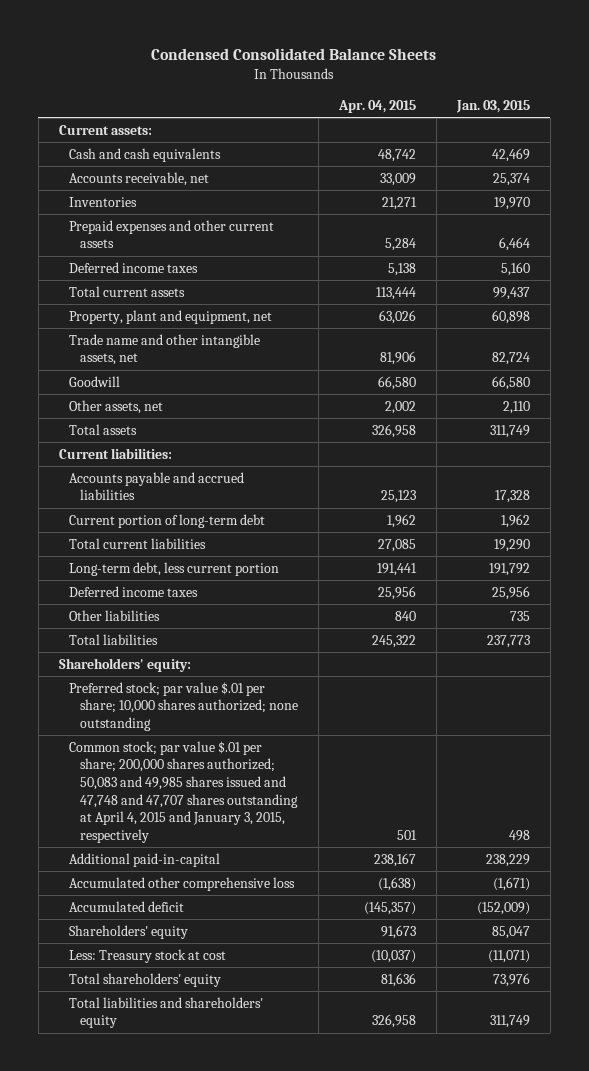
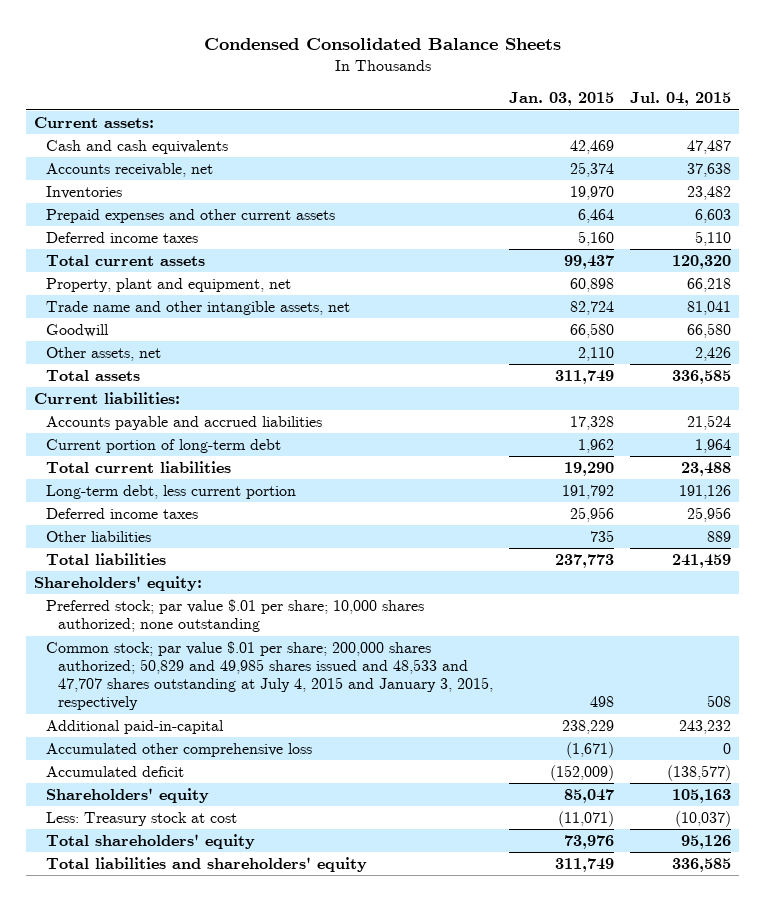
[337,100,416,114] Apr. 04, 2015 -> none
none -> [630,92,732,107] Jul. 04, 2015
[69,740,298,843] Common stock; par value $.01 per share; 200,000 shares authorized; 50,083 and 49,985 shares issued and 47,748 and 47,707 shares outstanding at April 4, 2015 and January 3, 2015, respectively -> [45,641,493,711] Common stock; par value $.01 per share; 200,000 shares authorized; 50,829 and 49,985 shares issued and 48,533 and 47,707 shares outstanding at July 4, 2015 and January 3, 2015, respectively

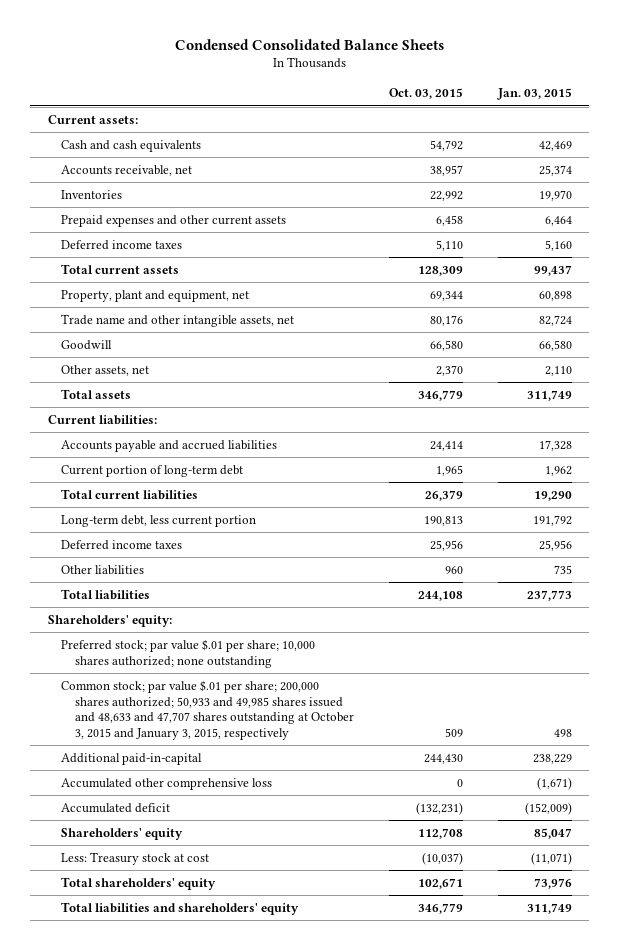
[630,92,732,107] Jul. 04, 2015 -> none
none -> [388,88,463,100] Oct. 03, 2015
[45,641,493,711] Common stock; par value $.01 per share; 200,000 shares authorized; 50,829 and 49,985 shares issued and 48,533 and 47,707 shares outstanding at July 4, 2015 and January 3, 2015, respectively -> [61,679,354,740] Common stock; par value $.01 per share; 200,000 shares authorized; 50,933 and 49,985 shares issued and 48,633 and 47,707 shares outstanding at October 3, 2015 and January 3, 2015, respectively

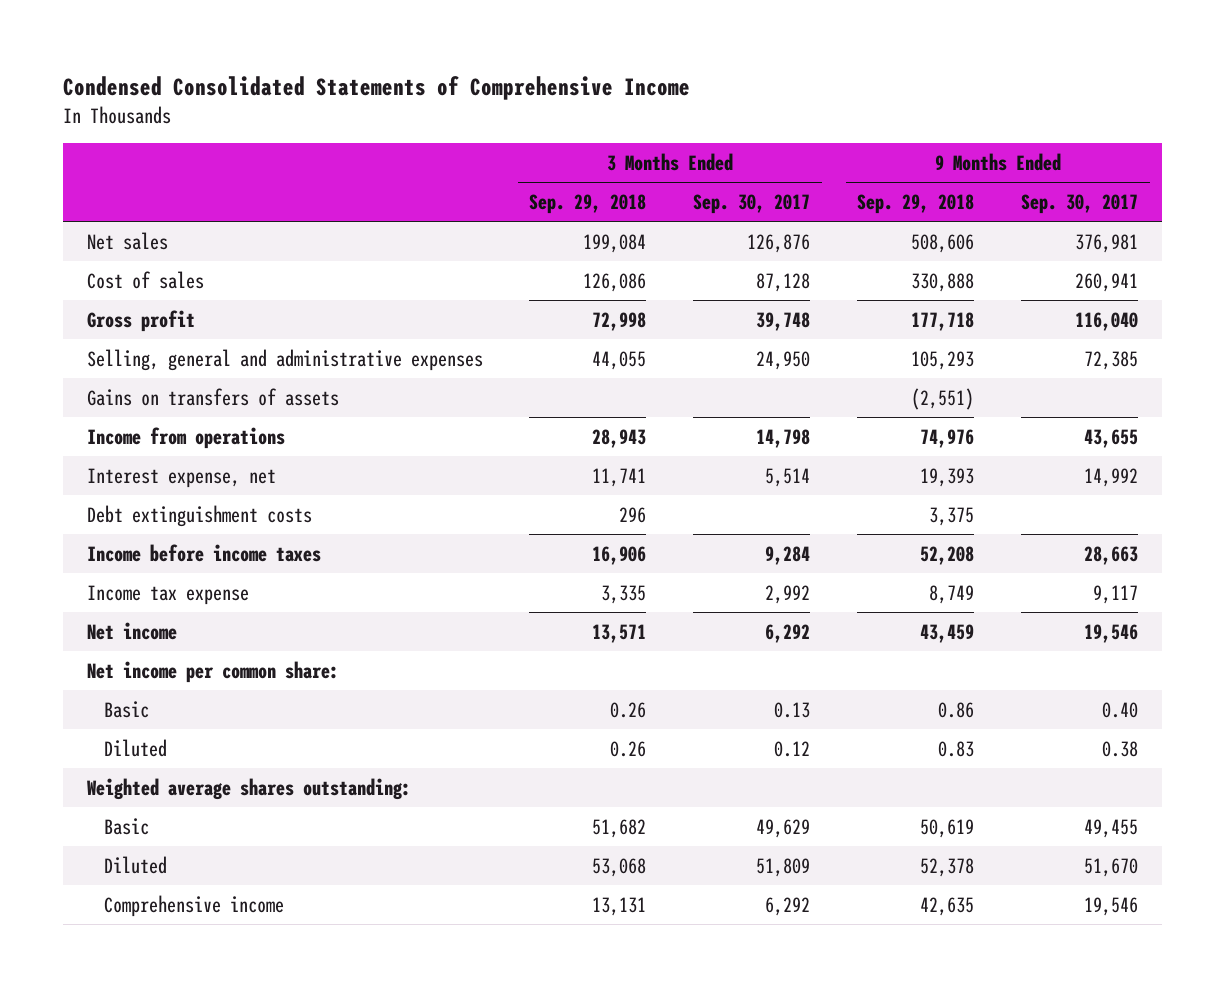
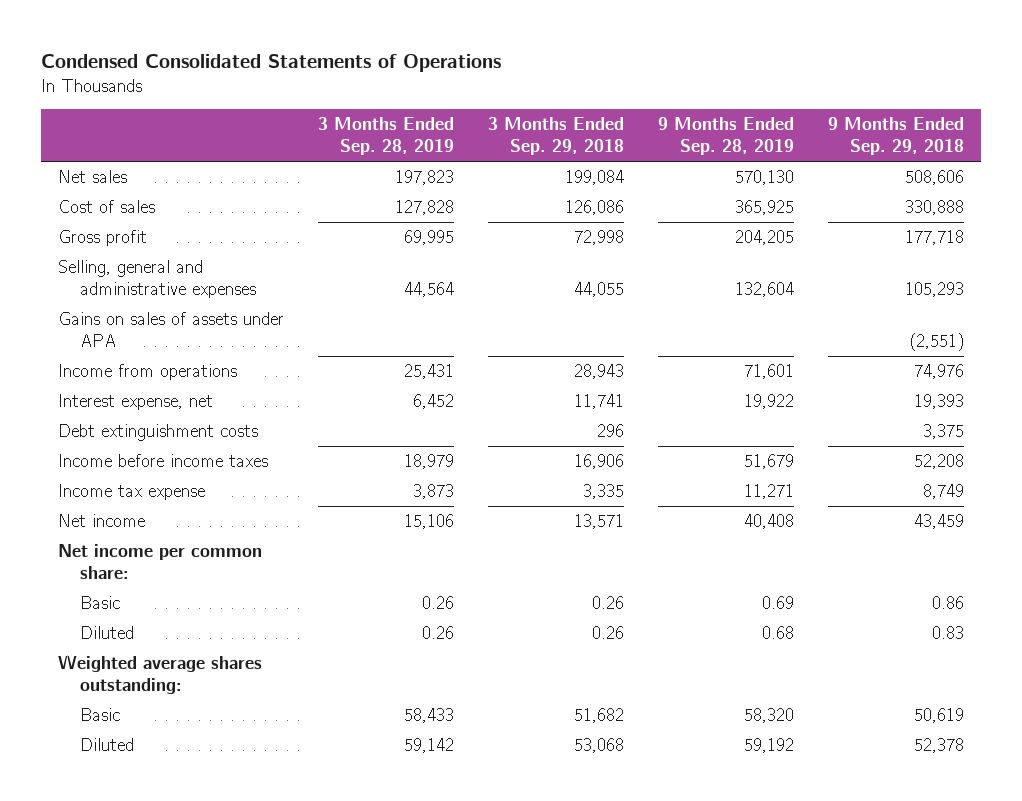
[63,76,691,101] Condensed Consolidated Statements of Comprehensive Income -> [41,54,502,73] Condensed Consolidated Statements of Operations
[693,194,811,215] Sep. 30, 2017 -> none
[1021,194,1139,215] Sep. 30, 2017 -> none
none -> [317,117,454,156] 3 Months Ended Sep. 28, 2019
none -> [657,117,794,156] 9 Months Ended Sep. 28, 2019
[86,387,339,406] Gains on transfers of assets -> [58,311,285,348] Gains on sales of assets under APA
[103,894,284,917] Comprehensive income -> none

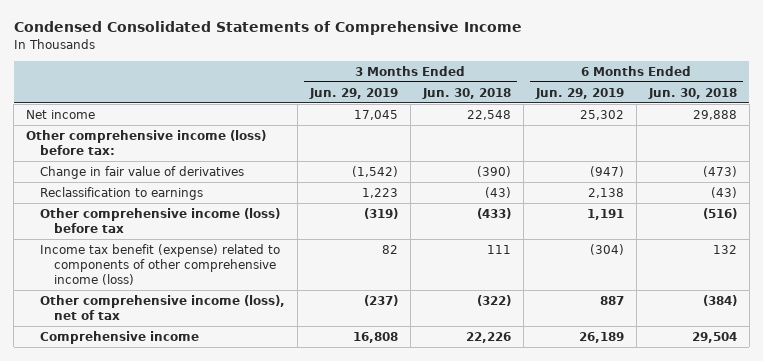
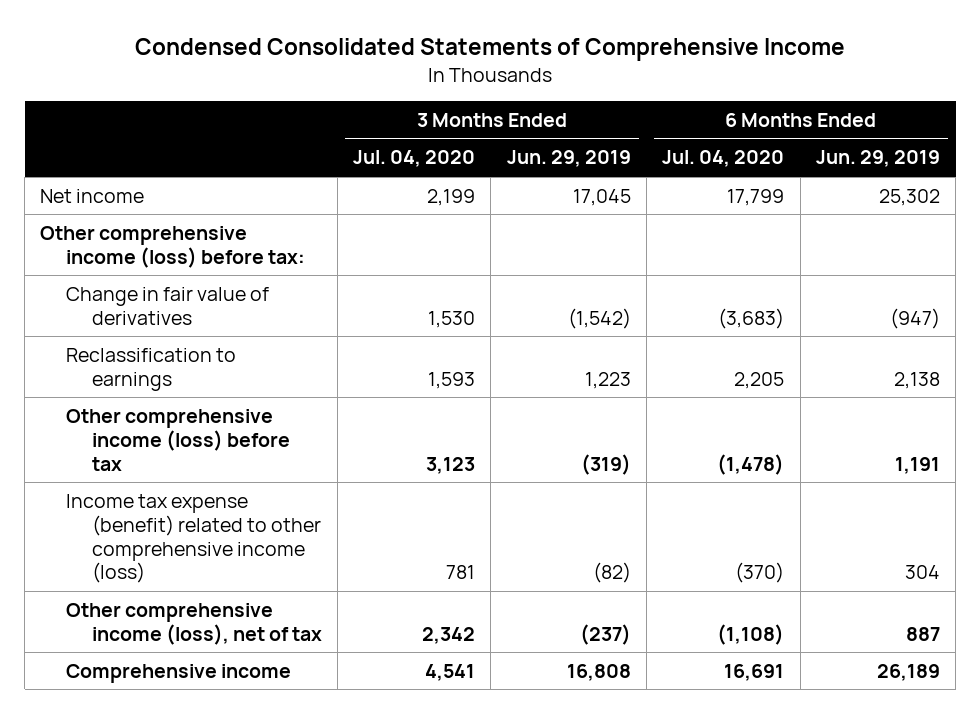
[421,87,511,99] Jun. 30, 2018 -> none
[647,87,737,99] Jun. 30, 2018 -> none
none -> [353,150,476,168] Jul. 04, 2020
none -> [662,150,785,168] Jul. 04, 2020
[39,243,280,285] Income tax benefit (expense) related to components of other comprehensive income (loss) -> [66,493,321,584] Income tax expense (benefit) related to other comprehensive income (loss)
[381,244,398,254] 82 -> [592,562,631,584] (82)
[589,243,624,255] (304) -> [904,565,940,580] 304

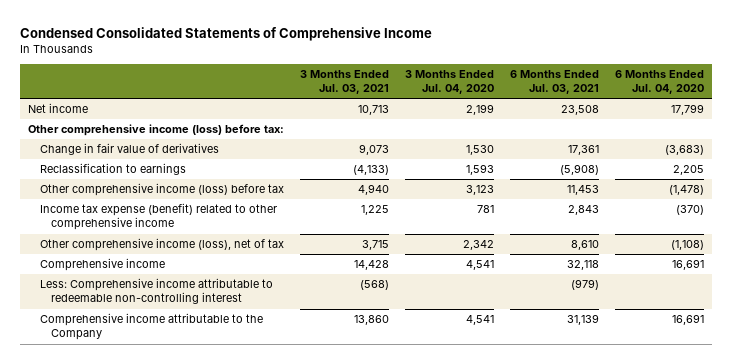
[506,150,631,168] Jun. 29, 2019 -> none
[815,150,940,168] Jun. 29, 2019 -> none
none -> [300,70,390,95] 3 Months Ended Jul. 03, 2021
none -> [510,70,600,95] 6 Months Ended Jul. 03, 2021
[66,493,321,584] Income tax expense (benefit) related to other comprehensive income (loss) -> [39,203,277,231] Income tax expense (benefit) related to other comprehensive income
none -> [39,278,273,305] Less: Comprehensive income attributable to redeemable non-controlling interest
none -> [39,313,263,341] Comprehensive income attributable to the Company

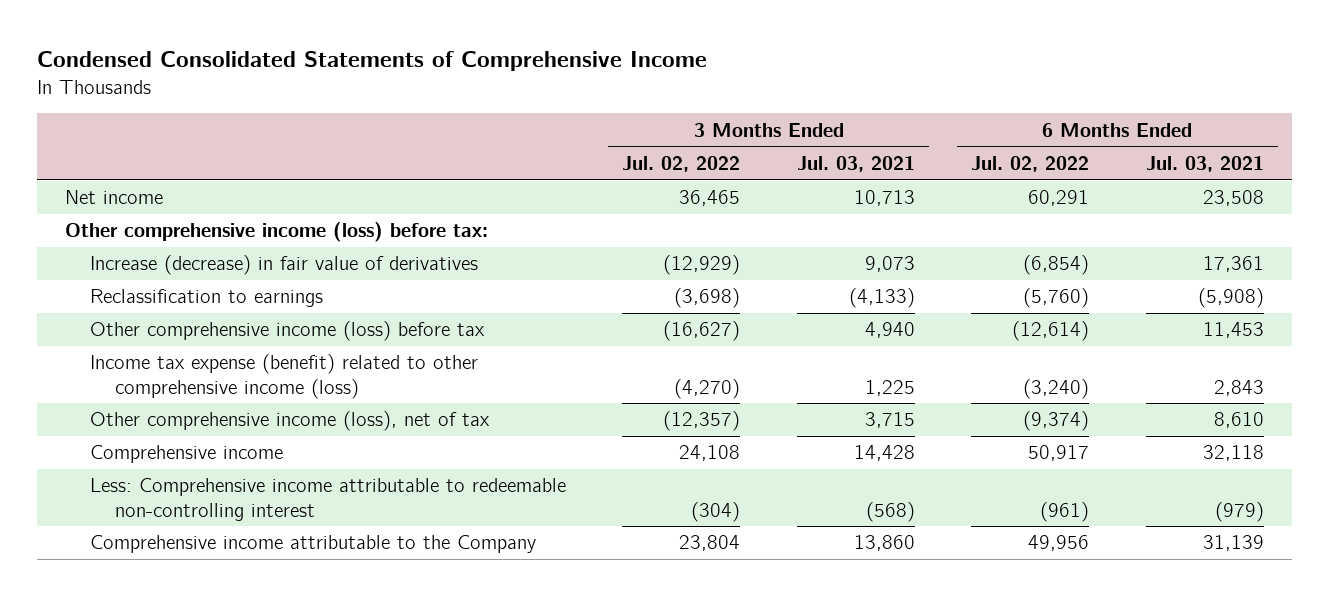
[405,70,495,95] 3 Months Ended Jul. 04, 2020 -> none
[615,70,705,95] 6 Months Ended Jul. 04, 2020 -> none
none -> [622,155,741,172] Jul. 02, 2022
none -> [971,155,1090,172] Jul. 02, 2022
[39,143,219,156] Change in fair value of derivatives -> [90,255,479,276] Increase (decrease) in fair value of derivatives
[39,203,277,231] Income tax expense (benefit) related to other comprehensive income -> [90,354,479,399] Income tax expense (benefit) related to other comprehensive income (loss)

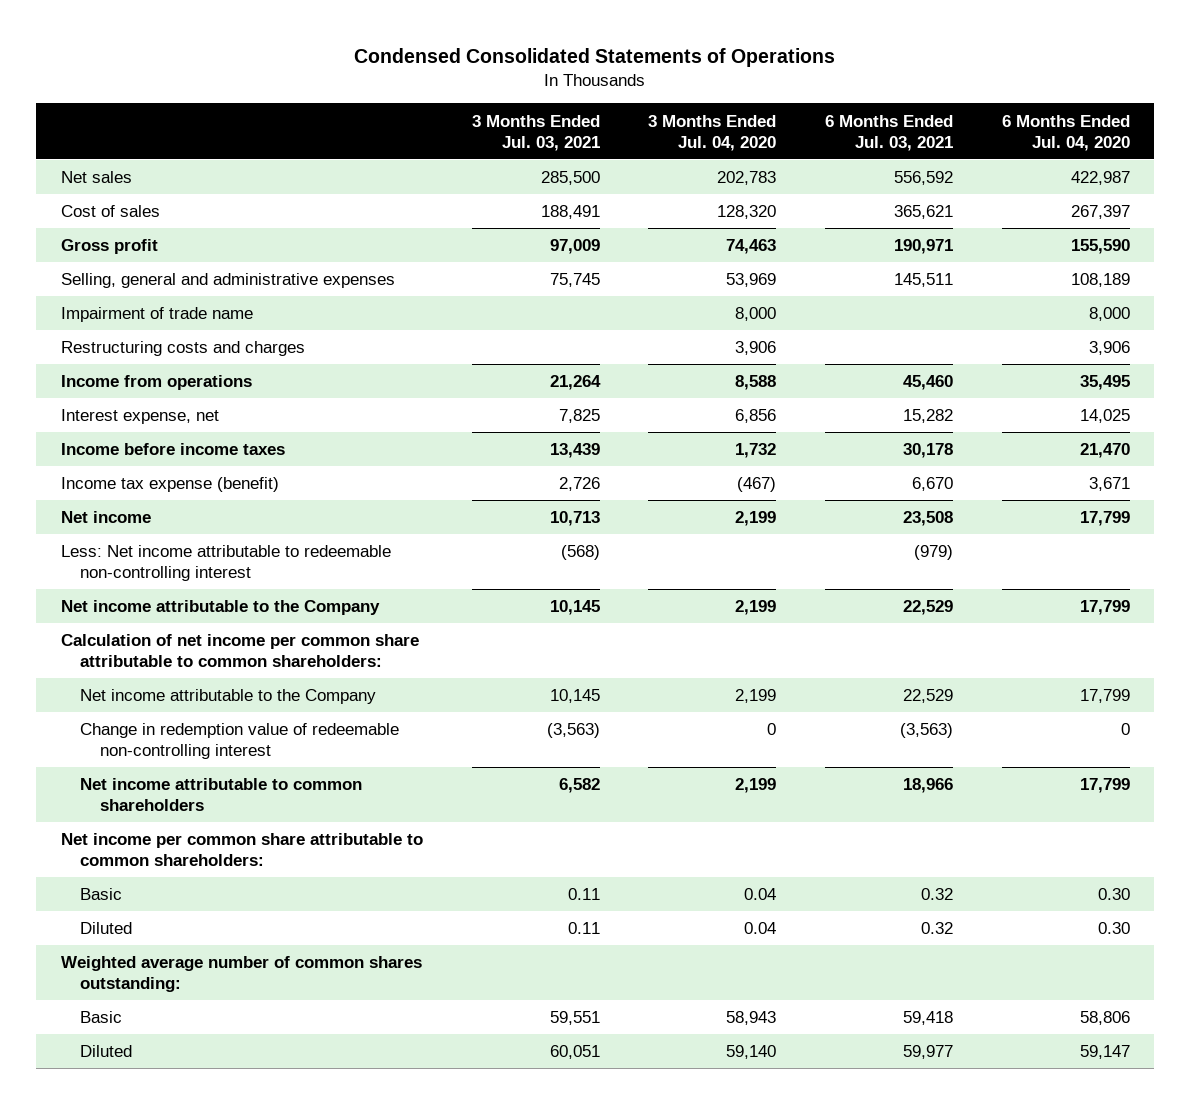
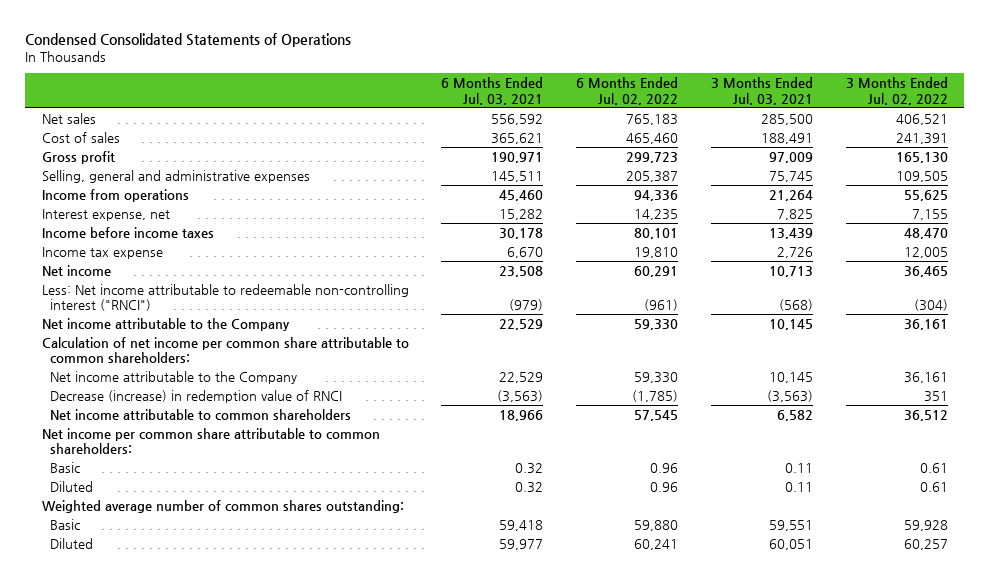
[648,114,777,151] 3 Months Ended Jul. 04, 2020 -> none
[1001,114,1130,151] 6 Months Ended Jul. 04, 2020 -> none
none -> [576,77,679,105] 6 Months Ended Jul. 02, 2022
none -> [845,77,948,105] 3 Months Ended Jul. 02, 2022
[60,307,253,323] Impairment of trade name -> none
[60,341,305,357] Restructuring costs and charges -> none
[60,477,279,493] Income tax expense (benefit) -> [41,246,163,259] Income tax expense
[60,545,391,582] Less: Net income attributable to redeemable non-controlling interest -> [41,283,409,312] Less: Net income attributable to redeemable non-controlling interest ("RNCI")
[80,723,400,760] Change in redemption value of redeemable non-controlling interest -> [50,389,343,403] Decrease (increase) in redemption value of RNCI

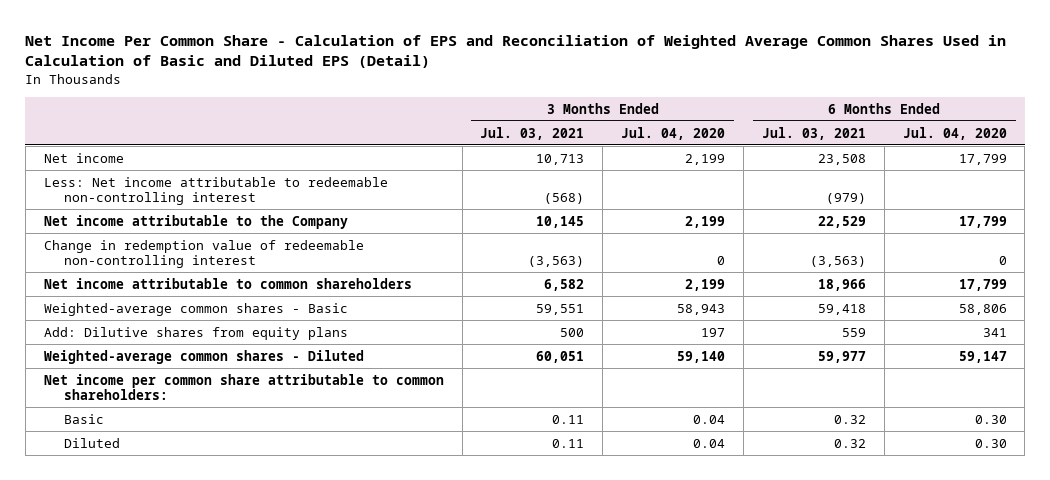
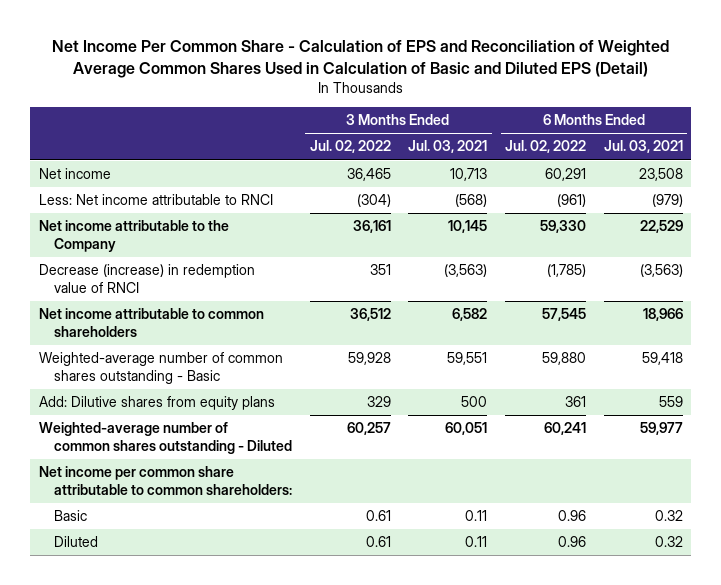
[621,126,726,140] Jul. 04, 2020 -> none
[902,126,1007,140] Jul. 04, 2020 -> none
none -> [309,140,391,154] Jul. 02, 2022
none -> [504,140,586,154] Jul. 02, 2022
[43,176,388,205] Less: Net income attributable to redeemable non-controlling interest -> [38,194,273,206] Less: Net income attributable to RNCI
[43,239,364,268] Change in redemption value of redeemable non-controlling interest -> [38,264,255,294] Decrease (increase) in redemption value of RNCI
[43,302,348,316] Weighted-average common shares - Basic -> [38,352,283,385] Weighted-average number of common shares outstanding - Basic
[43,349,364,364] Weighted-average common shares - Diluted -> [38,422,292,455] Weighted-average number of common shares outstanding - Diluted

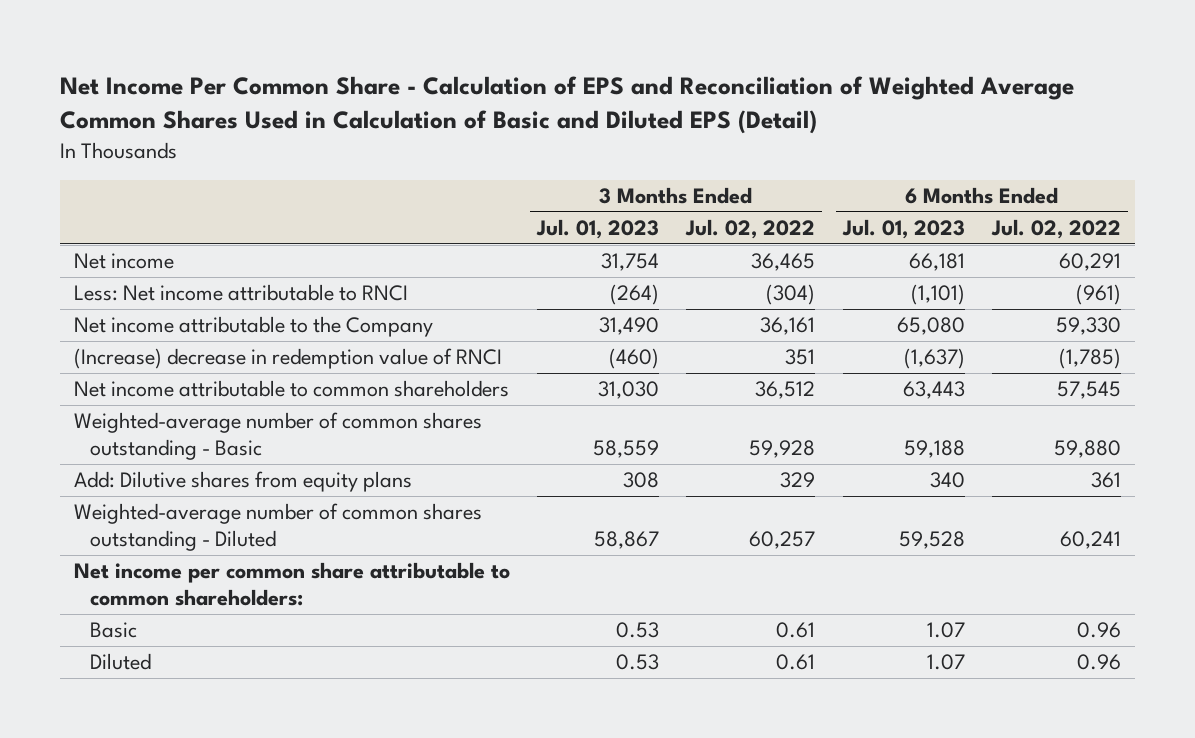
[408,140,488,154] Jul. 03, 2021 -> none
[603,140,683,154] Jul. 03, 2021 -> none
none -> [536,219,660,240] Jul. 01, 2023
none -> [841,219,965,240] Jul. 01, 2023
[38,264,255,294] Decrease (increase) in redemption value of RNCI -> [73,348,502,370] (Increase) decrease in redemption value of RNCI

